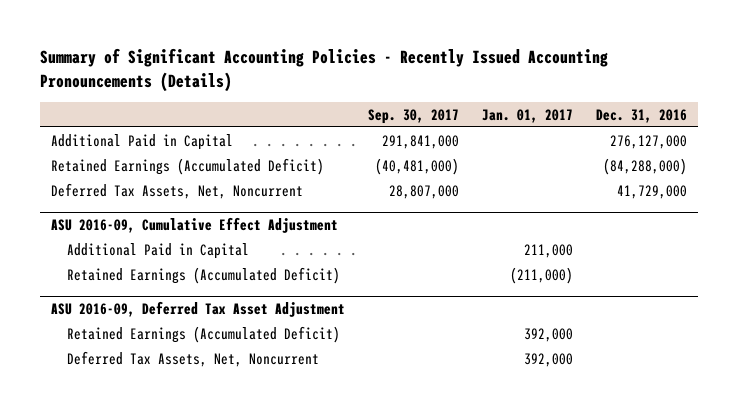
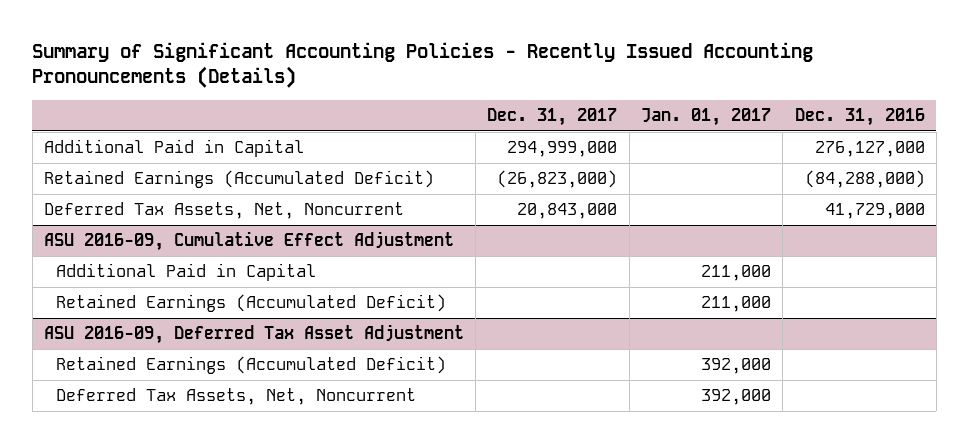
[368,108,460,124] Sep. 30, 2017 -> none
none -> [487,108,618,127] Dec. 31, 2017
[509,266,573,284] (211,000) -> [701,296,772,313] 211,000

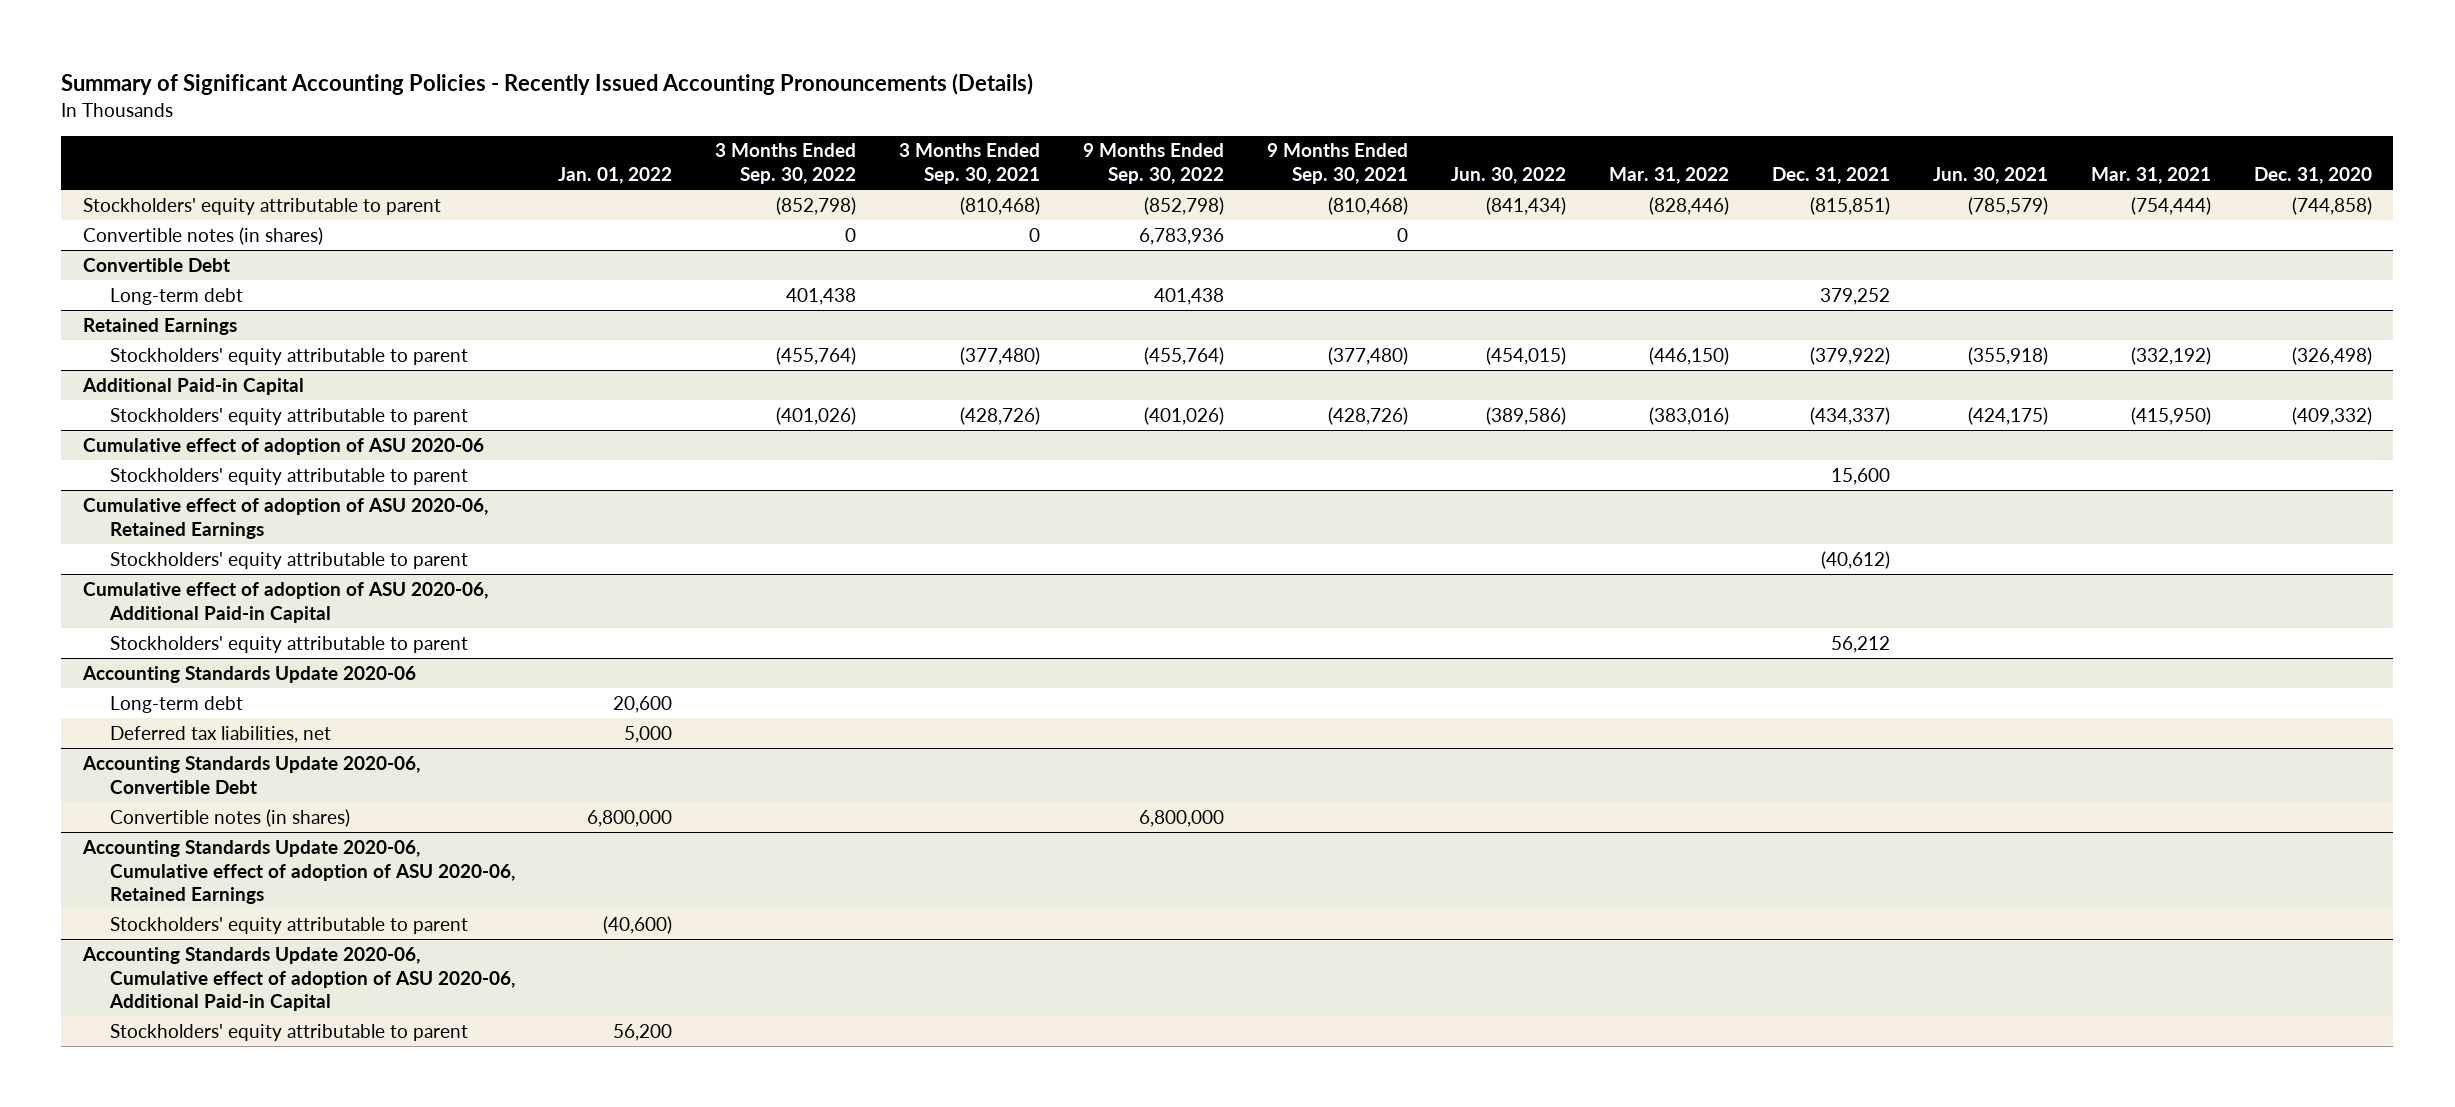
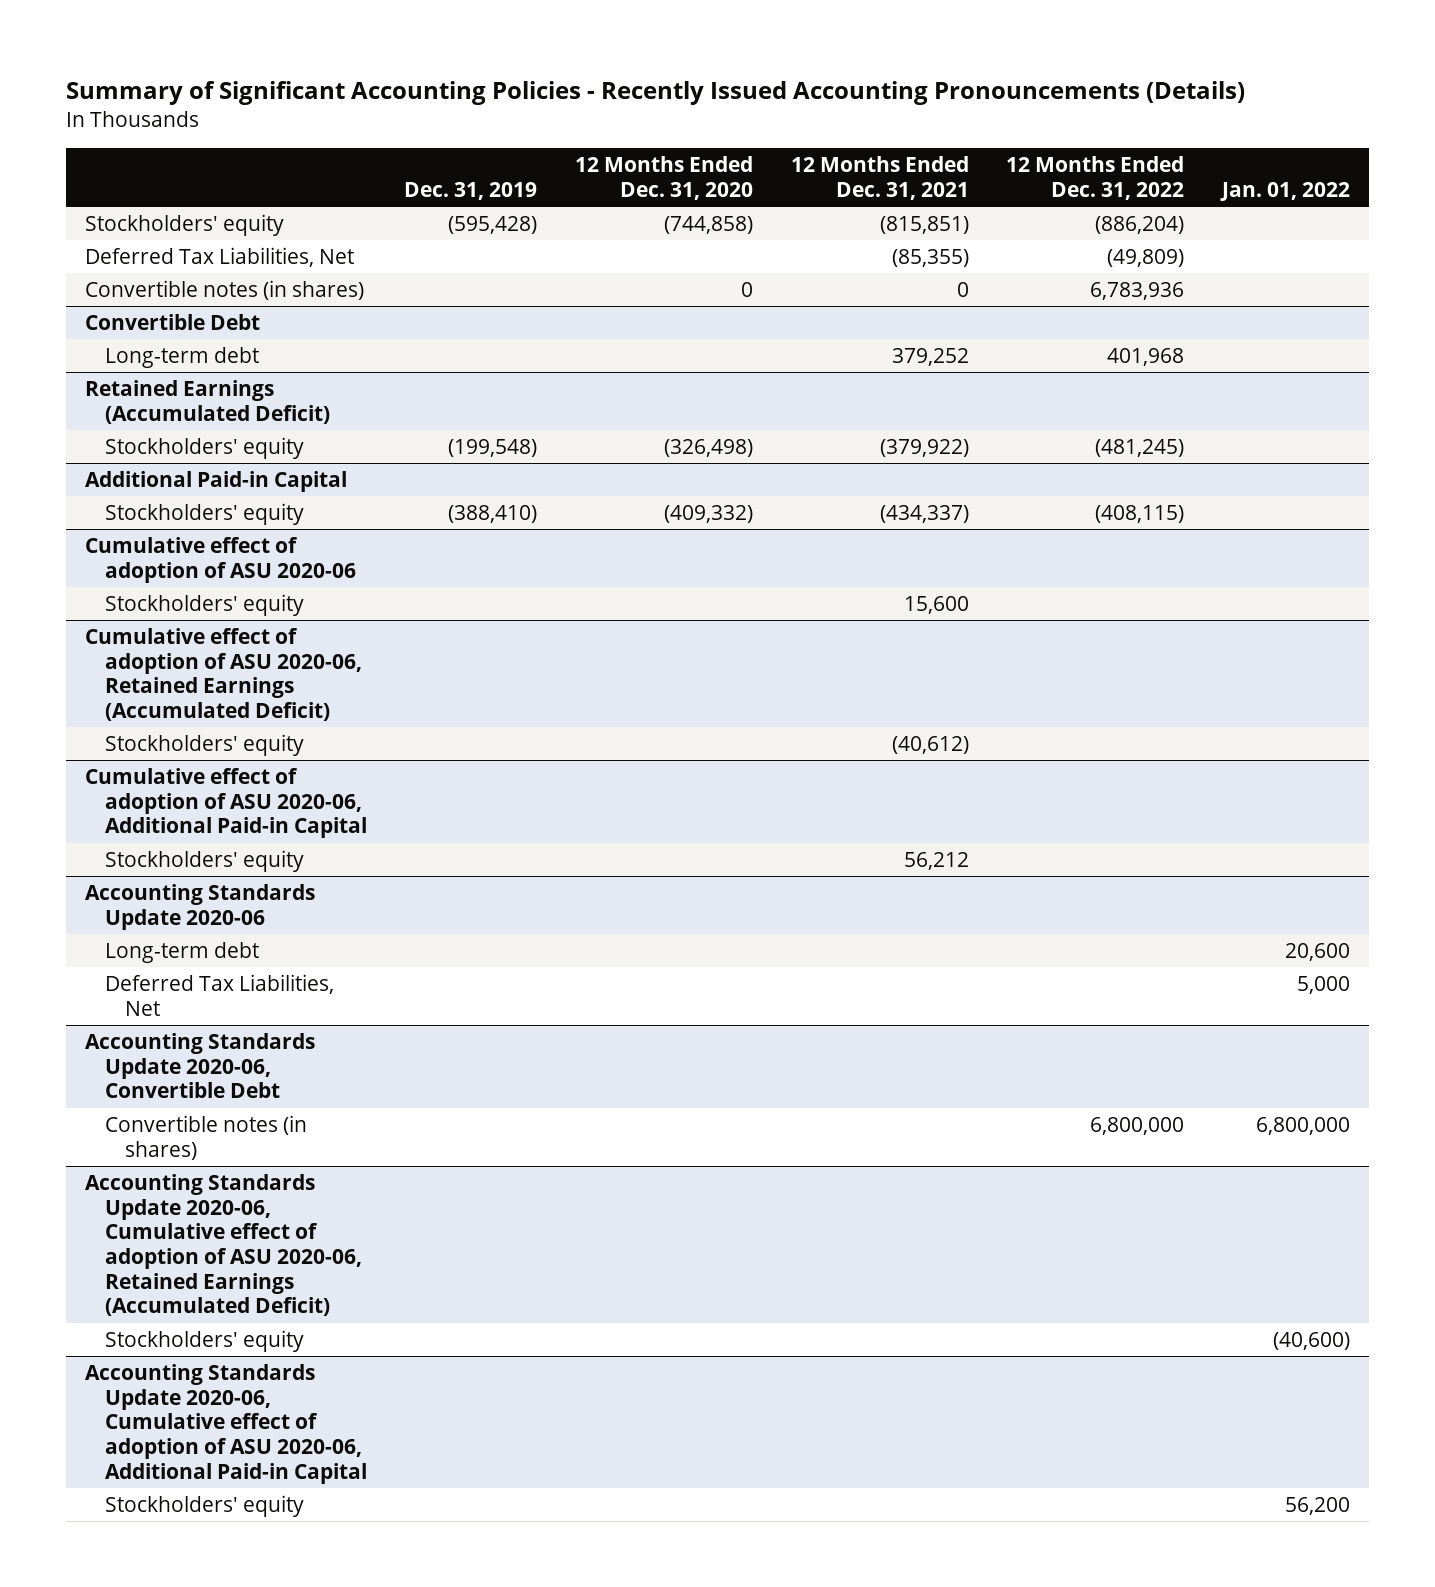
[714,143,856,185] 3 Months Ended Sep. 30, 2022 -> none
[898,143,1040,185] 3 Months Ended Sep. 30, 2021 -> none
[1082,143,1224,185] 9 Months Ended Sep. 30, 2022 -> none
[1266,143,1408,185] 9 Months Ended Sep. 30, 2021 -> none
[1450,167,1566,185] Jun. 30, 2022 -> none
[1608,167,1729,185] Mar. 31, 2022 -> none
[1771,167,1890,185] Dec. 31, 2021 -> none
[1932,167,2048,185] Jun. 30, 2021 -> none
[2090,167,2211,185] Mar. 31, 2021 -> none
[2253,167,2372,185] Dec. 31, 2020 -> none
none -> [404,181,538,200] Dec. 31, 2019
none -> [575,156,754,200] 12 Months Ended Dec. 31, 2020
none -> [790,156,969,200] 12 Months Ended Dec. 31, 2021
none -> [1006,156,1185,200] 12 Months Ended Dec. 31, 2022
[82,197,441,215] Stockholders' equity attributable to parent -> [84,214,284,237] Stockholders' equity
none -> [84,247,354,268] Deferred Tax Liabilities, Net
[82,317,237,335] Retained Earnings -> [84,380,330,424] Retained Earnings (Accumulated Deficit)
[109,347,468,365] Stockholders' equity attributable to parent -> [104,437,304,460] Stockholders' equity
[109,407,468,425] Stockholders' equity attributable to parent -> [104,503,304,526] Stockholders' equity
[109,467,468,485] Stockholders' equity attributable to parent -> [104,594,304,617] Stockholders' equity
[82,497,488,539] Cumulative effect of adoption of ASU 2020-06, Retained Earnings -> [84,628,362,722] Cumulative effect of adoption of ASU 2020-06, Retained Earnings (Accumulated Deficit)
[109,551,468,569] Stockholders' equity attributable to parent -> [104,734,304,757] Stockholders' equity
[109,635,468,653] Stockholders' equity attributable to parent -> [104,850,304,873] Stockholders' equity
[109,725,331,743] Deferred tax liabilities, net -> [104,974,334,1016] Deferred Tax Liabilities, Net
[81,839,515,905] Accounting Standards Update 2020-06, Cumulative effect of adoption of ASU 2020-06, Retained Earnings -> [84,1174,362,1317] Accounting Standards Update 2020-06, Cumulative effect of adoption of ASU 2020-06, Retained Earnings (Accumulated Deficit)
[109,916,468,934] Stockholders' equity attributable to parent -> [104,1330,304,1353] Stockholders' equity
[109,1023,468,1041] Stockholders' equity attributable to parent -> [104,1495,304,1518] Stockholders' equity

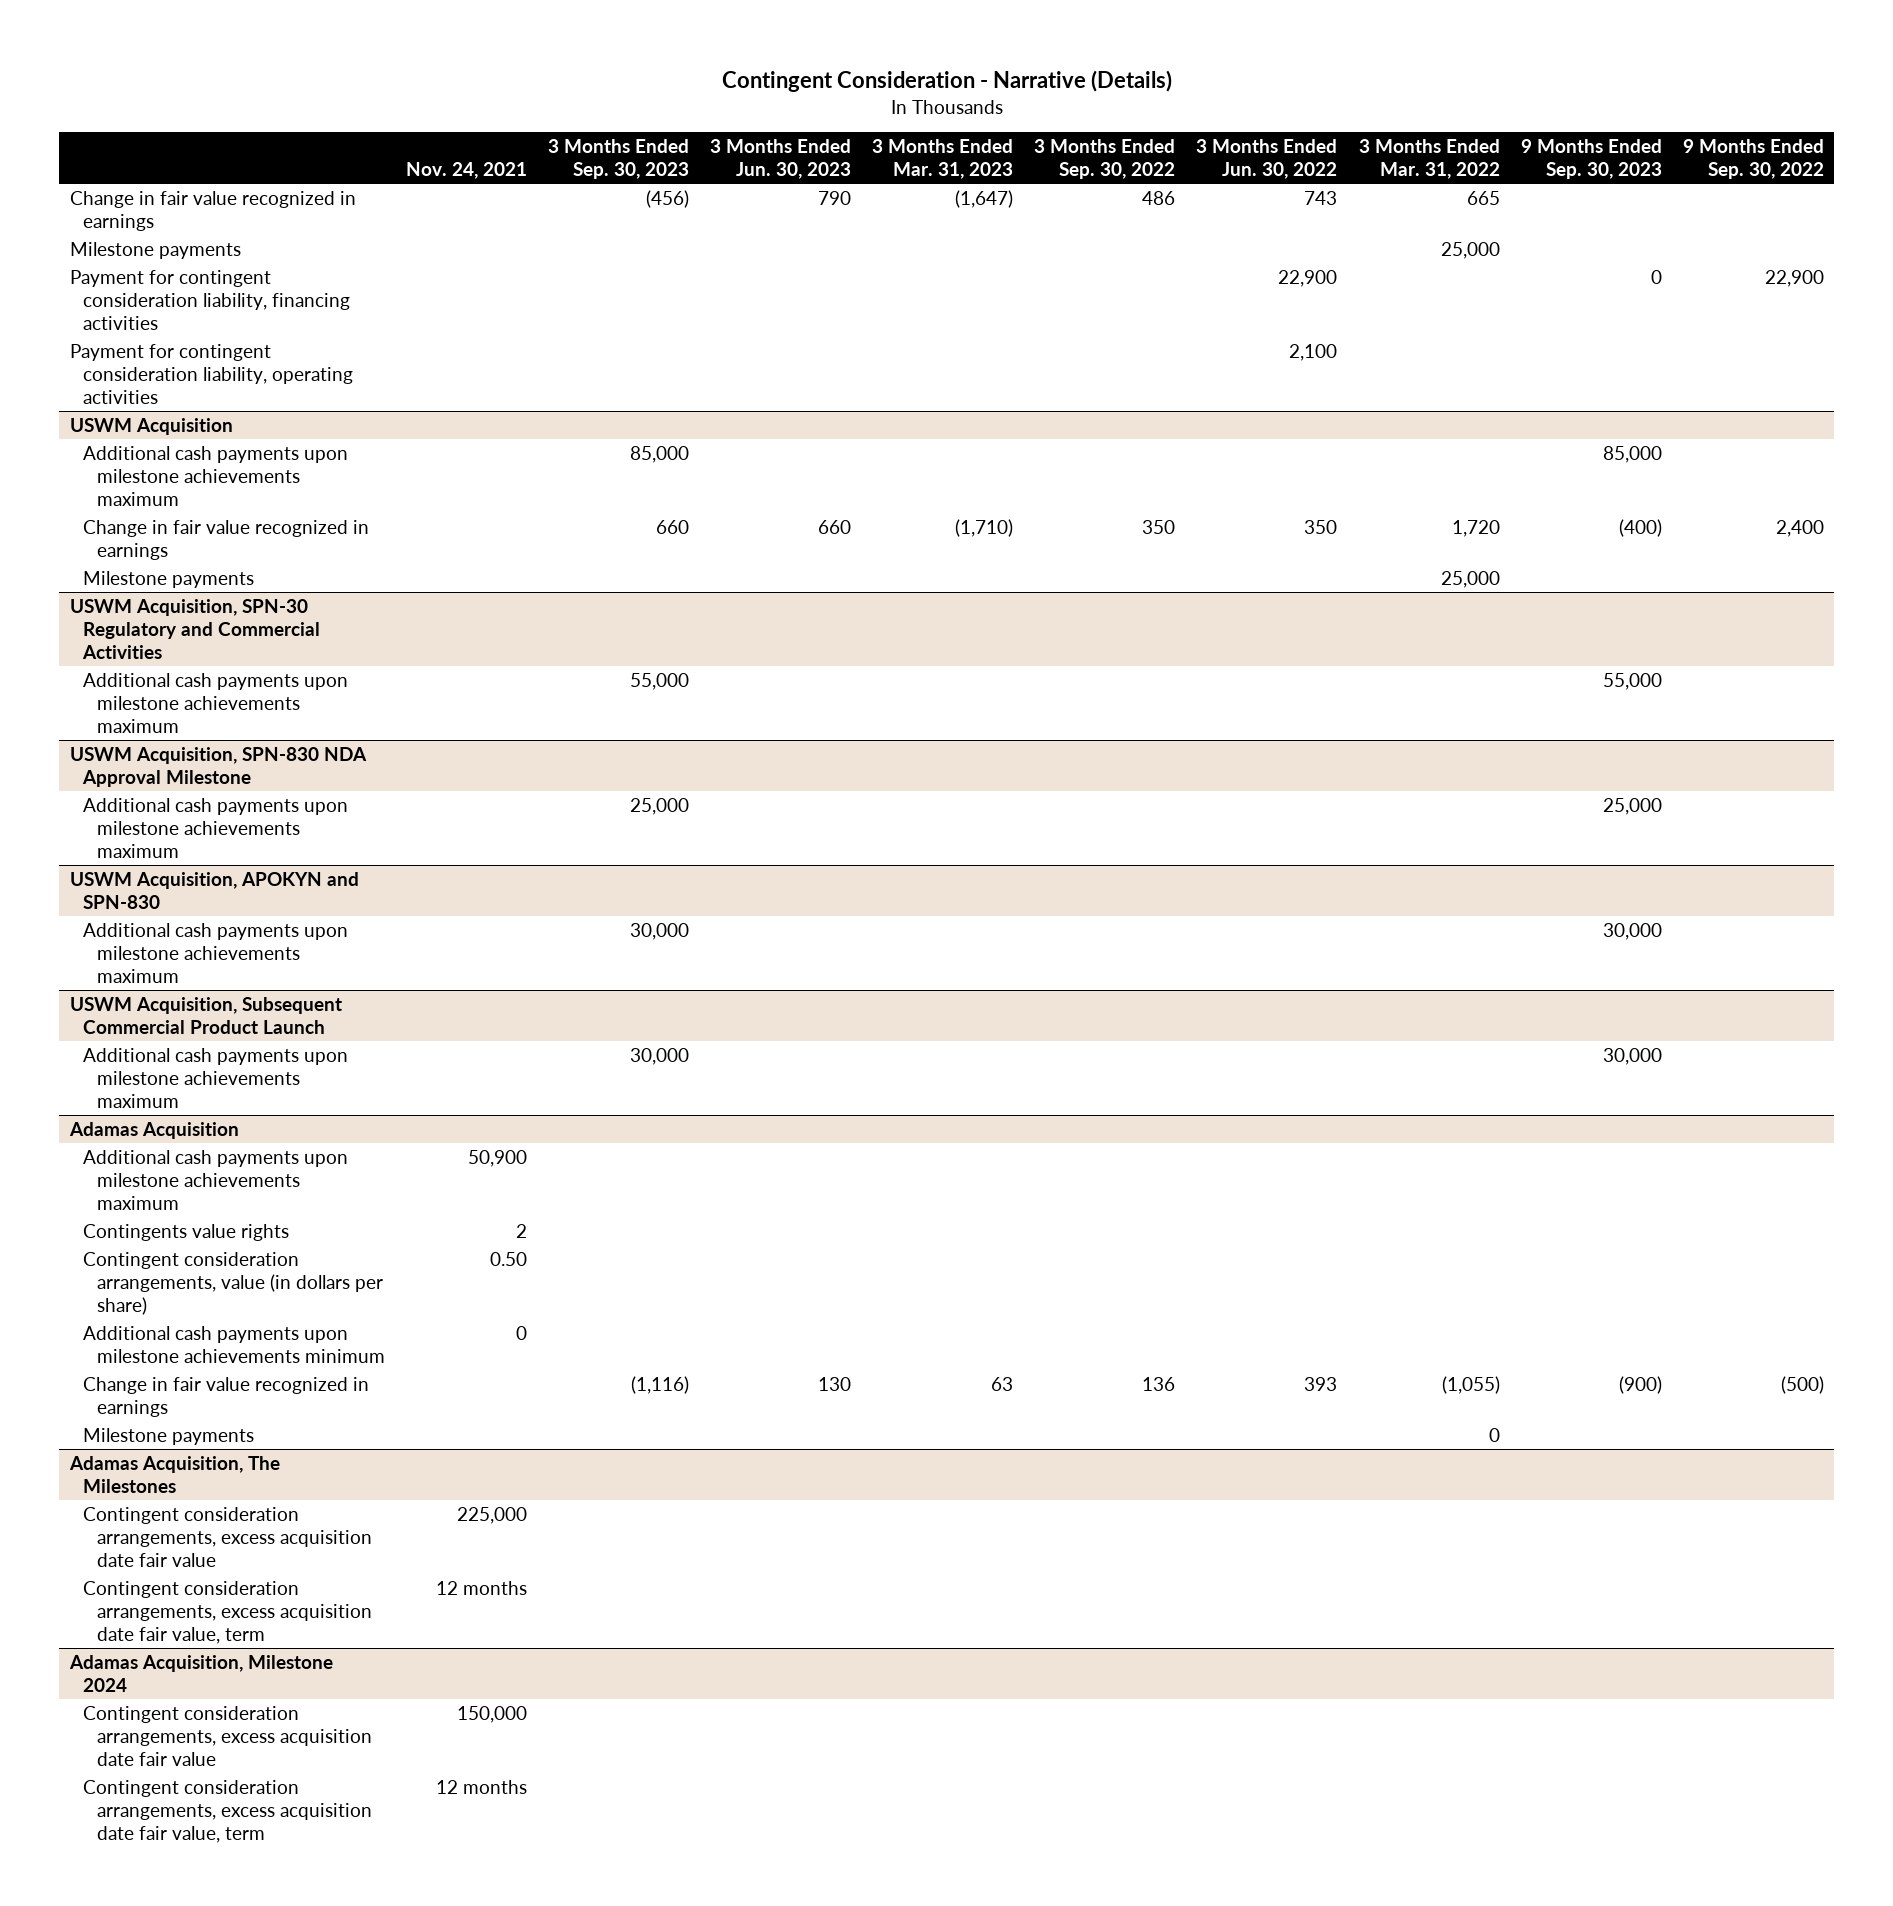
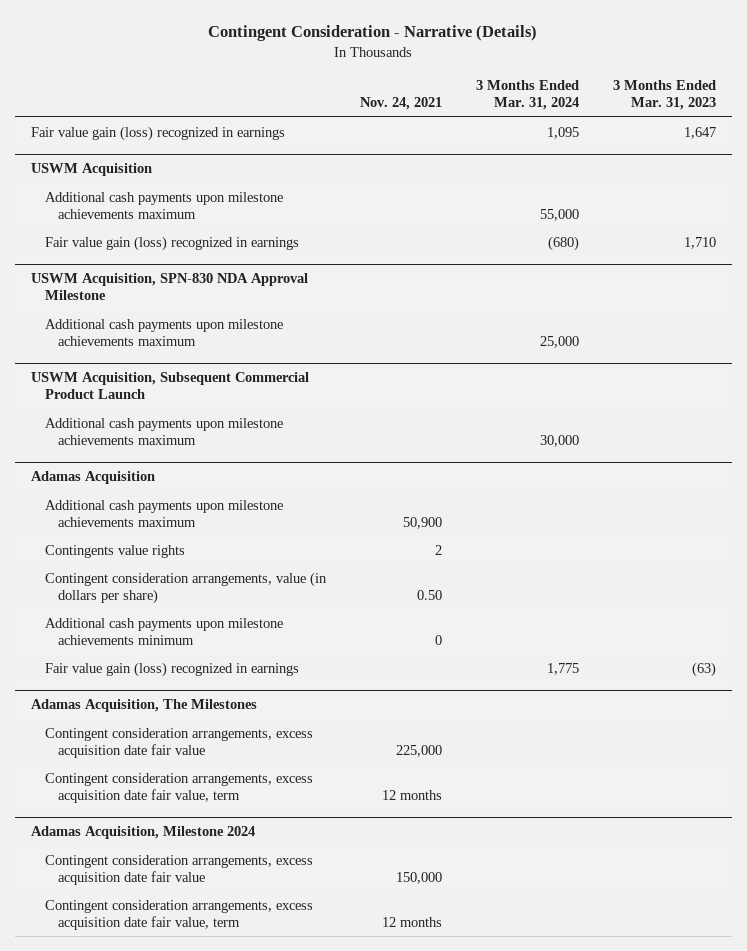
[547,139,689,180] 3 Months Ended Sep. 30, 2023 -> none
[710,139,852,180] 3 Months Ended Jun. 30, 2023 -> none
[1034,139,1176,180] 3 Months Ended Sep. 30, 2022 -> none
[1196,139,1338,180] 3 Months Ended Jun. 30, 2022 -> none
[1358,139,1500,180] 3 Months Ended Mar. 31, 2022 -> none
[1520,139,1662,180] 9 Months Ended Sep. 30, 2023 -> none
[1682,139,1824,180] 9 Months Ended Sep. 30, 2022 -> none
none -> [475,80,579,111] 3 Months Ended Mar. 31, 2024
[69,241,241,259] Milestone payments -> none
[69,269,351,331] Payment for contingent consideration liability, financing activities -> none
[69,343,354,405] Payment for contingent consideration liability, operating activities -> none
[69,190,356,231] Change in fair value recognized in earnings -> [31,125,286,141] Fair value gain (loss) recognized in earnings
[955,189,1014,208] (1,647) -> [683,126,716,139] 1,647
[83,570,255,588] Milestone payments -> none
[69,598,321,660] USWM Acquisition, SPN-30 Regulatory and Commercial Activities -> none
[83,672,349,734] Additional cash payments upon milestone achievements maximum -> none
[83,519,370,560] Change in fair value recognized in earnings -> [44,235,299,251] Fair value gain (loss) recognized in earnings
[955,518,1014,537] (1,710) -> [683,236,716,249] 1,710
[69,871,359,909] USWM Acquisition, APOKYN and SPN-830 -> none
[83,922,349,984] Additional cash payments upon milestone achievements maximum -> none
[83,1427,255,1445] Milestone payments -> none
[83,1376,370,1417] Change in fair value recognized in earnings -> [44,661,299,677] Fair value gain (loss) recognized in earnings
[991,1376,1014,1391] 63 -> [691,661,716,677] (63)

